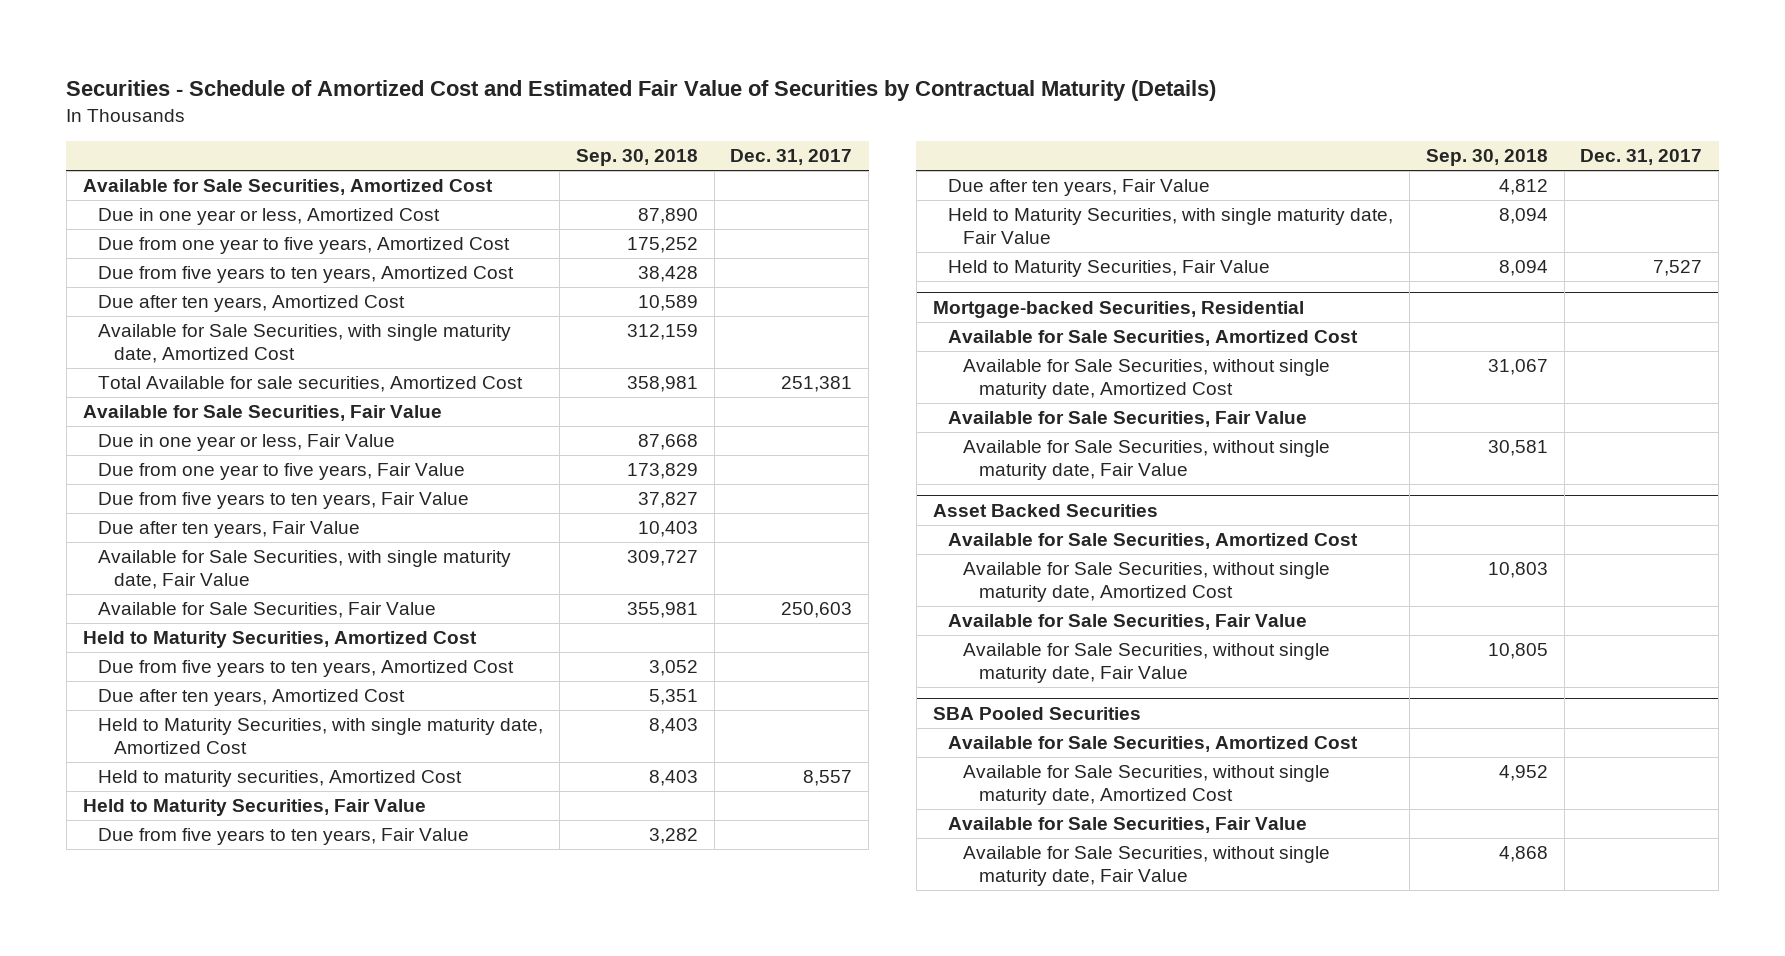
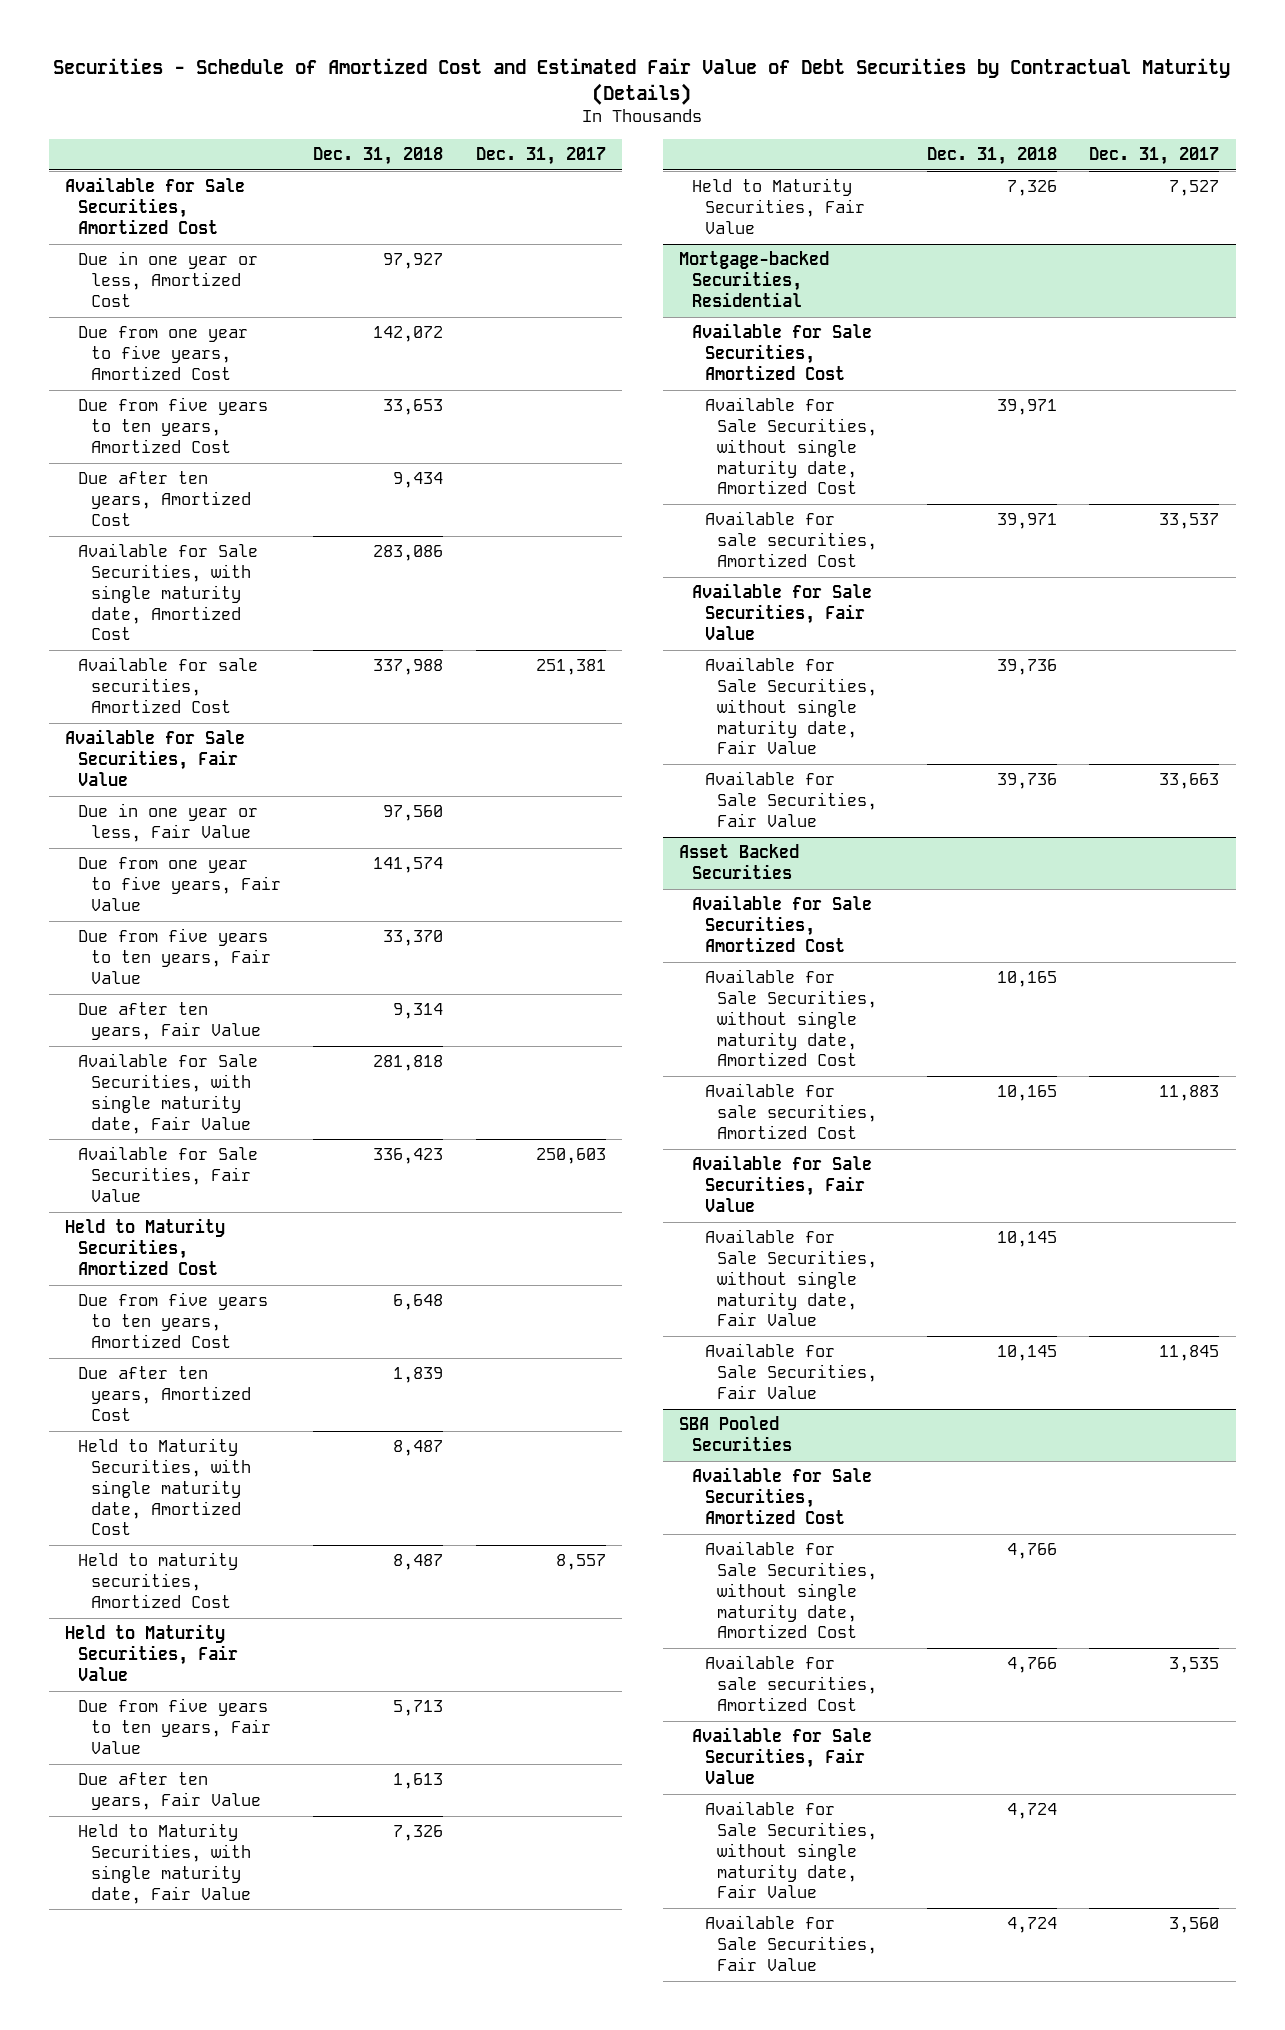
[66,80,1217,102] Securities - Schedule of Amortized Cost and Estimated Fair Value of Securities by Contractual Maturity (Details) -> [53,58,1231,105] Securities - Schedule of Amortized Cost and Estimated Fair Value of Debt Securities by Contractual Maturity (Details)
[575,149,698,167] Sep. 30, 2018 -> none
none -> [313,146,444,165] Dec. 31, 2018
[98,376,524,393] Total Available for sale securities, Amortized Cost -> [77,657,258,713] Available for sale securities, Amortized Cost
none -> [704,511,878,567] Available for sale securities, Amortized Cost
none -> [704,771,878,827] Available for Sale Securities, Fair Value
none -> [704,1083,878,1139] Available for sale securities, Amortized Cost
none -> [704,1343,878,1399] Available for Sale Securities, Fair Value
none -> [704,1655,878,1711] Available for sale securities, Amortized Cost
none -> [704,1915,878,1971] Available for Sale Securities, Fair Value

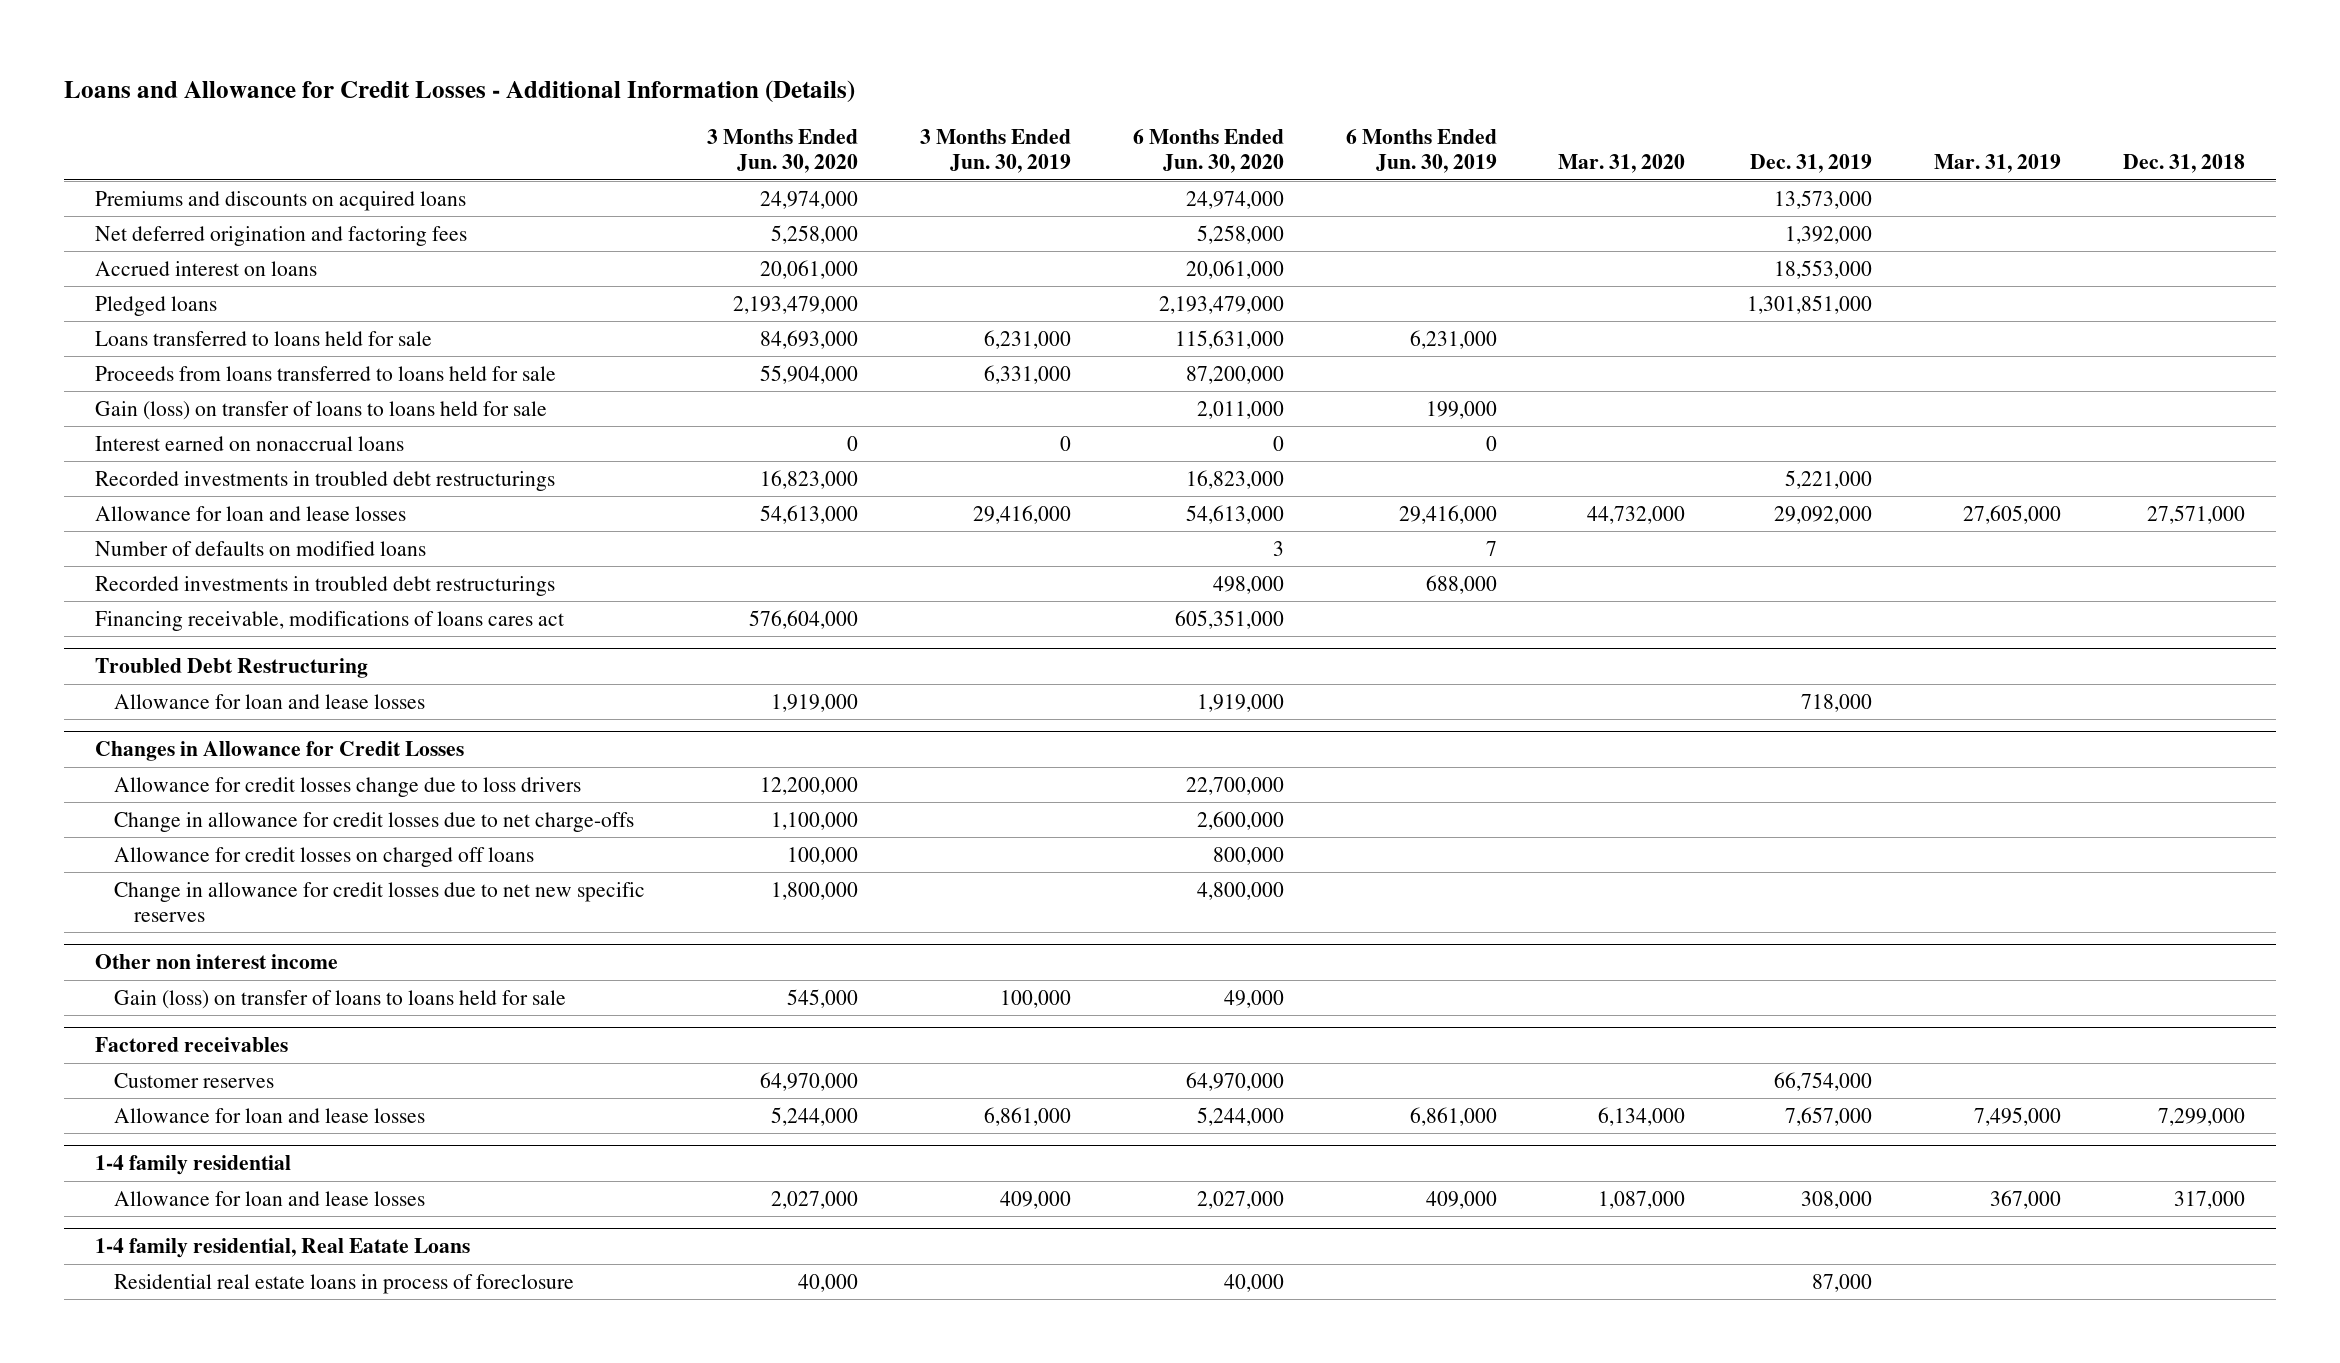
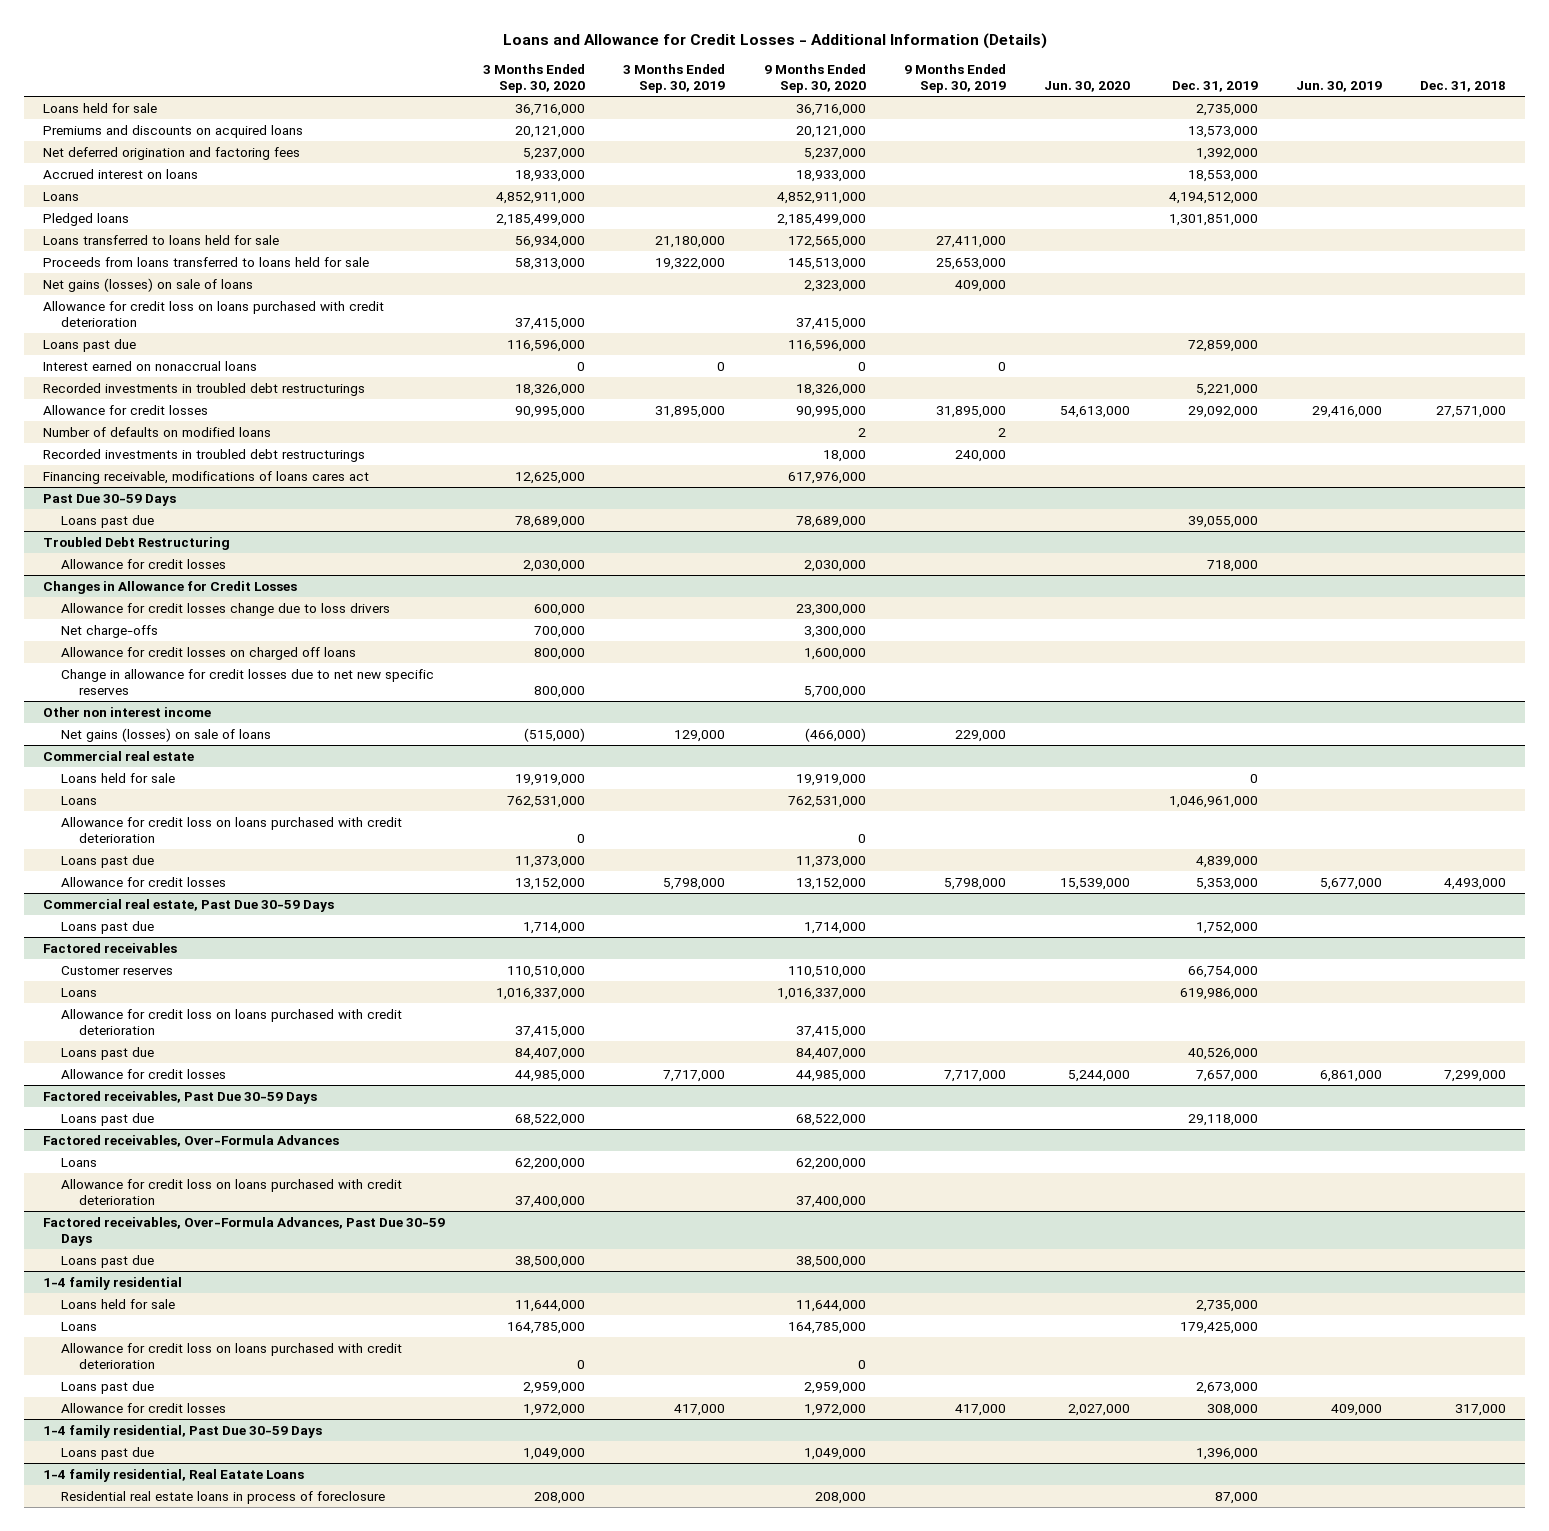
[707,129,859,174] 3 Months Ended Jun. 30, 2020 -> none
[919,129,1071,174] 3 Months Ended Jun. 30, 2019 -> none
[1132,129,1284,174] 6 Months Ended Jun. 30, 2020 -> none
[1345,129,1497,174] 6 Months Ended Jun. 30, 2019 -> none
[1558,154,1686,174] Mar. 31, 2020 -> none
[1934,154,2062,174] Mar. 31, 2019 -> none
none -> [483,64,586,93] 3 Months Ended Sep. 30, 2020
none -> [623,64,726,93] 3 Months Ended Sep. 30, 2019
none -> [763,64,866,93] 9 Months Ended Sep. 30, 2020
none -> [904,64,1007,93] 9 Months Ended Sep. 30, 2019
none -> [1044,80,1131,92] Jun. 30, 2020
none -> [1295,80,1382,92] Jun. 30, 2019
none -> [42,102,157,113] Loans held for sale
none -> [42,191,79,201] Loans
[95,400,548,420] Gain (loss) on transfer of loans to loans held for sale -> [42,277,253,292] Net gains (losses) on sale of loans
none -> [42,300,384,327] Allowance for credit loss on loans purchased with credit deterioration
none -> [42,338,136,352] Loans past due
[95,505,407,521] Allowance for loan and lease losses -> [42,404,208,415] Allowance for credit losses
none -> [42,493,176,506] Past Due 30-59 Days
none -> [61,514,155,528] Loans past due
[114,693,426,709] Allowance for loan and lease losses -> [61,558,227,569] Allowance for credit losses
[114,811,635,832] Change in allowance for credit losses due to net charge-offs -> none
none -> [61,624,159,638] Net charge-offs
[114,989,567,1009] Gain (loss) on transfer of loans to loans held for sale -> [61,727,272,742] Net gains (losses) on sale of loans
none -> [42,750,194,761] Commercial real estate
none -> [61,772,176,783] Loans held for sale
none -> [61,795,98,805] Loans
none -> [61,816,403,843] Allowance for credit loss on loans purchased with credit deterioration
none -> [61,854,155,868] Loans past due
none -> [61,876,227,887] Allowance for credit losses
none -> [42,898,334,912] Commercial real estate, Past Due 30-59 Days
none -> [61,920,155,934] Loans past due
none -> [61,987,98,997] Loans
none -> [61,1008,403,1035] Allowance for credit loss on loans purchased with credit deterioration
none -> [61,1046,155,1060] Loans past due
[114,1107,426,1123] Allowance for loan and lease losses -> [61,1068,227,1079] Allowance for credit losses
none -> [42,1090,317,1104] Factored receivables, Past Due 30-59 Days
none -> [61,1112,155,1126] Loans past due
none -> [42,1134,339,1147] Factored receivables, Over-Formula Advances
none -> [61,1157,98,1167] Loans
none -> [61,1178,403,1205] Allowance for credit loss on loans purchased with credit deterioration
none -> [42,1216,445,1246] Factored receivables, Over-Formula Advances, Past Due 30-59 Days
none -> [61,1254,155,1268] Loans past due
none -> [61,1298,176,1309] Loans held for sale
none -> [61,1321,98,1331] Loans
none -> [61,1342,403,1369] Allowance for credit loss on loans purchased with credit deterioration
none -> [61,1380,155,1394] Loans past due
[114,1190,426,1206] Allowance for loan and lease losses -> [61,1402,227,1413] Allowance for credit losses
none -> [42,1424,322,1438] 1-4 family residential, Past Due 30-59 Days
none -> [61,1446,155,1460] Loans past due

